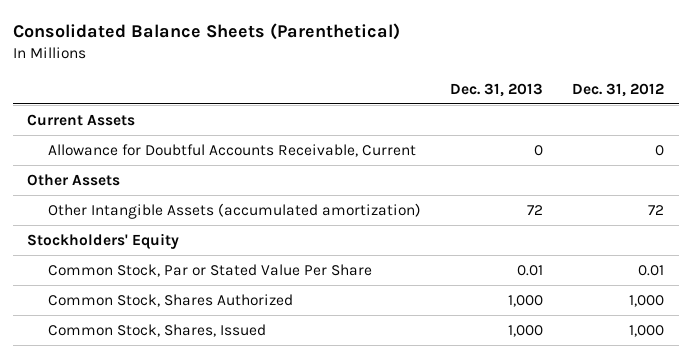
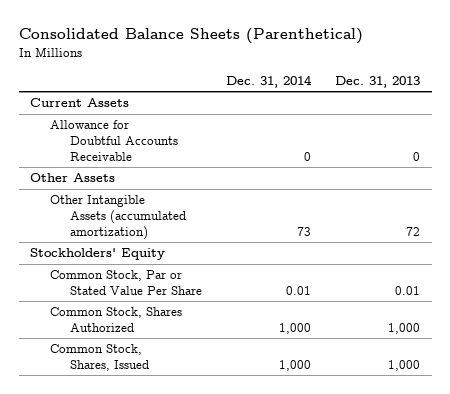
[572,82,665,97] Dec. 31, 2012 -> none
none -> [226,75,313,89] Dec. 31, 2014
[48,143,417,157] Allowance for Doubtful Accounts Receivable, Current -> [50,120,179,162] Allowance for Doubtful Accounts Receivable

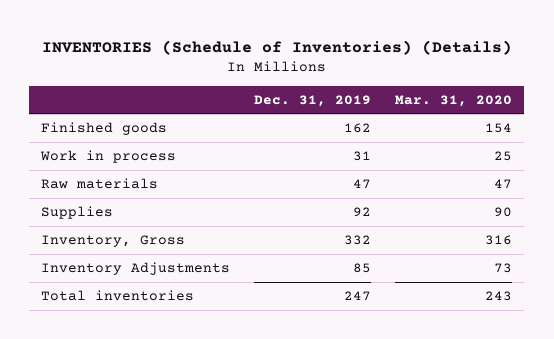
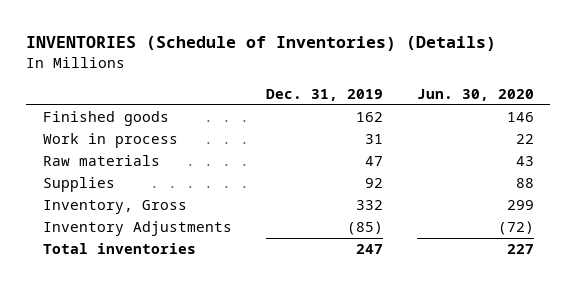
[395,94,513,107] Mar. 31, 2020 -> none
none -> [416,88,534,101] Jun. 30, 2020
[353,263,372,274] 85 -> [346,221,383,236] (85)

